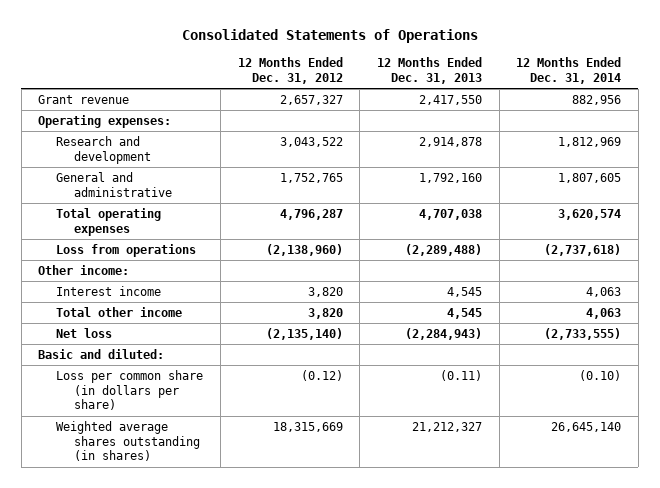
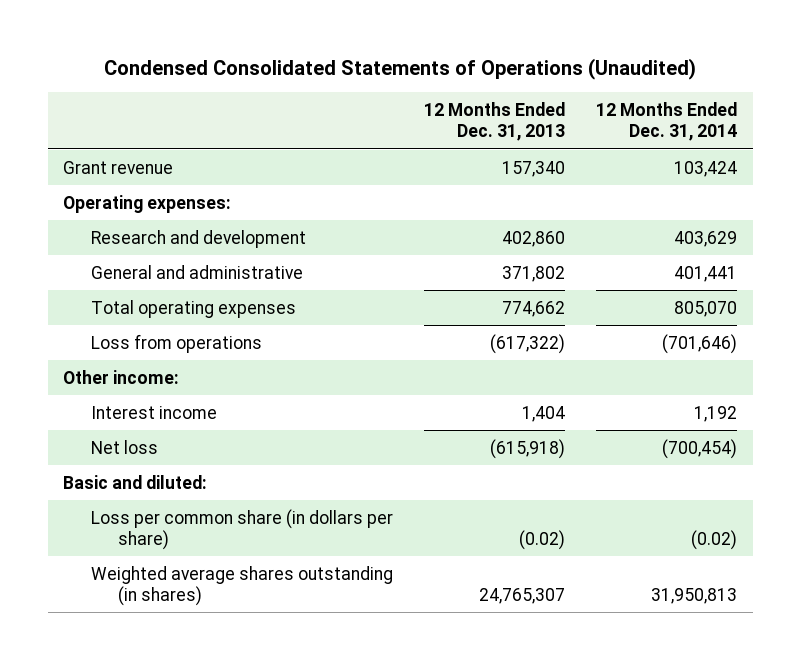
[181,29,478,44] Consolidated Statements of Operations -> [104,57,697,80] Condensed Consolidated Statements of Operations (Unaudited)
[237,57,343,84] 12 Months Ended Dec. 31, 2012 -> none
[418,95,482,106] 2,417,550 -> [501,160,565,177] 157,340
[572,95,622,106] 882,956 -> [674,160,738,177] 103,424
[418,137,482,148] 2,914,878 -> [501,230,565,247] 402,860
[558,137,622,148] 1,812,969 -> [674,230,738,247] 403,629
[418,173,482,184] 1,792,160 -> [501,265,565,282] 371,802
[558,173,622,184] 1,807,605 -> [674,265,738,282] 401,441
[418,209,482,221] 4,707,038 -> [501,300,565,317] 774,662
[558,209,622,221] 3,620,574 -> [674,300,738,317] 805,070
[404,244,482,257] (2,289,488) -> [489,333,565,354] (617,322)
[544,244,622,257] (2,737,618) -> [662,333,738,354] (701,646)
[56,307,183,318] Total other income -> none
[446,287,482,298] 4,545 -> [521,405,565,422] 1,404
[586,287,622,298] 4,063 -> [694,405,738,422] 1,192
[404,328,482,341] (2,284,943) -> [489,438,565,459] (615,918)
[544,328,622,341] (2,733,555) -> [662,438,738,459] (700,454)
[439,370,482,382] (0.11) -> [518,530,565,551] (0.02)
[579,370,622,382] (0.10) -> [691,530,738,551] (0.02)
[411,422,482,433] 21,212,327 -> [478,588,565,605] 24,765,307
[551,422,622,433] 26,645,140 -> [651,588,738,605] 31,950,813

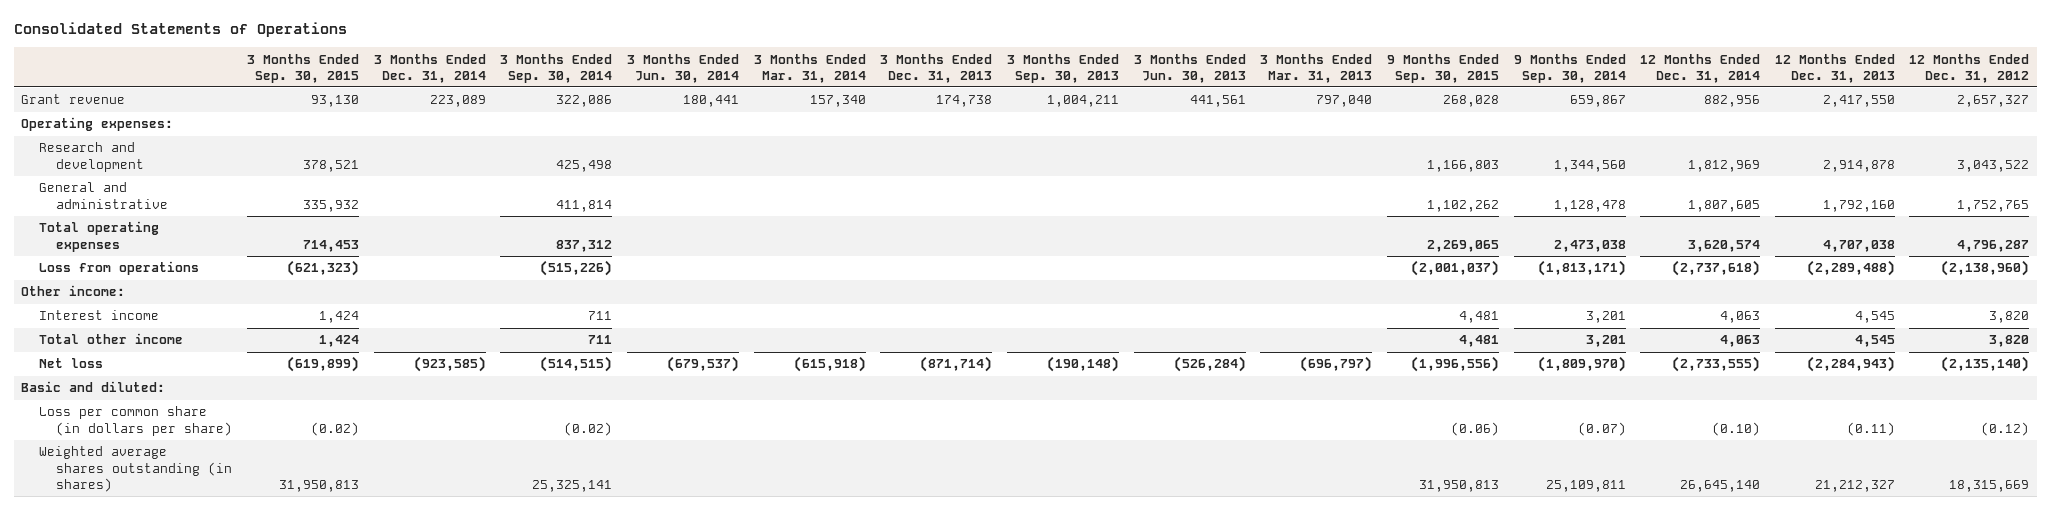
[104,57,697,80] Condensed Consolidated Statements of Operations (Unaudited) -> [13,21,347,37] Consolidated Statements of Operations
none -> [247,53,360,83] 3 Months Ended Sep. 30, 2015
none -> [373,53,486,83] 3 Months Ended Dec. 31, 2014
none -> [500,53,613,83] 3 Months Ended Sep. 30, 2014
none -> [627,53,740,83] 3 Months Ended Jun. 30, 2014
none -> [753,53,866,83] 3 Months Ended Mar. 31, 2014
none -> [880,53,993,83] 3 Months Ended Dec. 31, 2013
none -> [1006,53,1119,83] 3 Months Ended Sep. 30, 2013
none -> [1133,53,1246,83] 3 Months Ended Jun. 30, 2013
none -> [1260,53,1373,83] 3 Months Ended Mar. 31, 2013
none -> [1386,53,1499,83] 9 Months Ended Sep. 30, 2015
none -> [1513,53,1626,83] 9 Months Ended Sep. 30, 2014
none -> [1909,53,2030,83] 12 Months Ended Dec. 31, 2012
[501,160,565,177] 157,340 -> [1822,95,1895,108] 2,417,550
[674,160,738,177] 103,424 -> [1704,95,1761,108] 882,956
[501,230,565,247] 402,860 -> [1822,159,1895,172] 2,914,878
[674,230,738,247] 403,629 -> [1688,159,1761,172] 1,812,969
[501,265,565,282] 371,802 -> [1822,199,1895,212] 1,792,160
[674,265,738,282] 401,441 -> [1688,199,1761,212] 1,807,605
[501,300,565,317] 774,662 -> [1822,239,1895,252] 4,707,038
[674,300,738,317] 805,070 -> [1688,239,1761,252] 3,620,574
[489,333,565,354] (617,322) -> [1806,260,1895,277] (2,289,488)
[662,333,738,354] (701,646) -> [1672,260,1761,277] (2,737,618)
[521,405,565,422] 1,404 -> [1854,311,1895,324] 4,545
[694,405,738,422] 1,192 -> [1720,311,1761,324] 4,063
none -> [38,333,183,345] Total other income
[489,438,565,459] (615,918) -> [1806,356,1895,373] (2,284,943)
[662,438,738,459] (700,454) -> [1672,356,1761,373] (2,733,555)
[518,530,565,551] (0.02) -> [1846,421,1895,436] (0.11)
[691,530,738,551] (0.02) -> [1712,421,1761,436] (0.10)
[478,588,565,605] 24,765,307 -> [1814,479,1895,492] 21,212,327
[651,588,738,605] 31,950,813 -> [1680,479,1761,492] 26,645,140

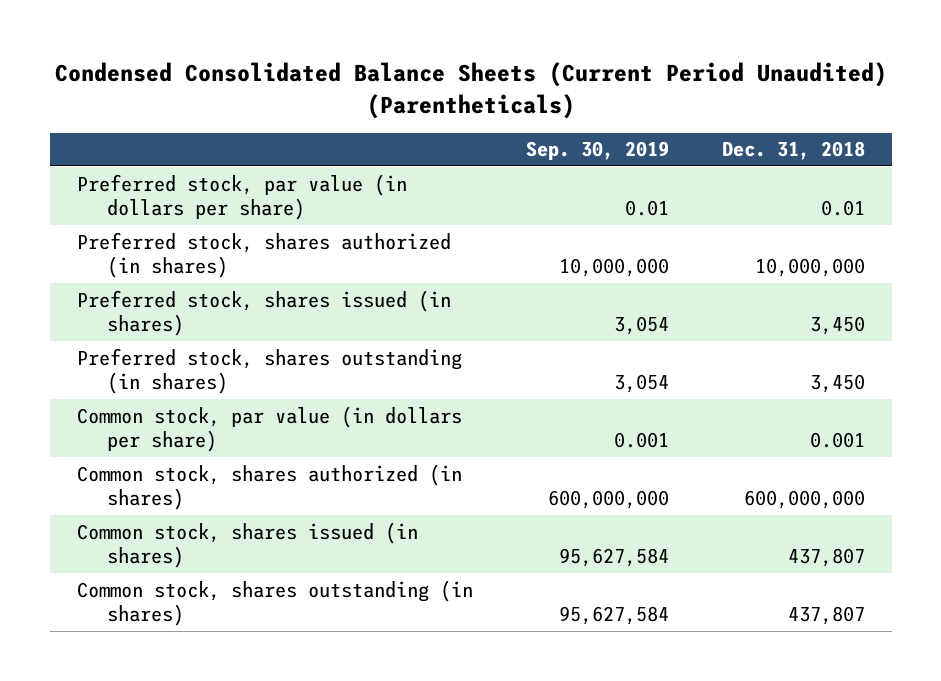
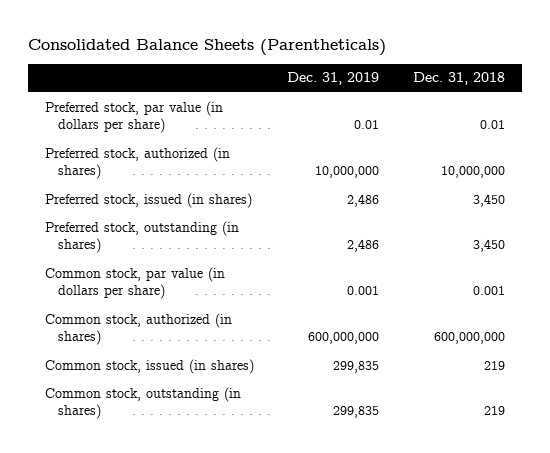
[54,62,887,119] Condensed Consolidated Balance Sheets (Current Period Unaudited) (Parentheticals) -> [27,38,386,56] Consolidated Balance Sheets (Parentheticals)
[525,141,669,161] Sep. 30, 2019 -> none
none -> [287,72,380,86] Dec. 31, 2019
[76,231,451,279] Preferred stock, shares authorized (in shares) -> [44,146,230,180] Preferred stock, authorized (in shares)
[76,289,451,337] Preferred stock, shares issued (in shares) -> [44,192,252,208] Preferred stock, issued (in shares)
[76,347,462,395] Preferred stock, shares outstanding (in shares) -> [44,220,239,254] Preferred stock, outstanding (in shares)
[76,463,462,511] Common stock, shares authorized (in shares) -> [44,312,232,346] Common stock, authorized (in shares)
[76,521,418,569] Common stock, shares issued (in shares) -> [44,358,254,374] Common stock, issued (in shares)
[787,548,865,568] 437,807 -> [484,360,506,370] 219
[76,579,473,627] Common stock, shares outstanding (in shares) -> [44,386,241,420] Common stock, outstanding (in shares)
[787,606,865,626] 437,807 -> [484,406,506,416] 219

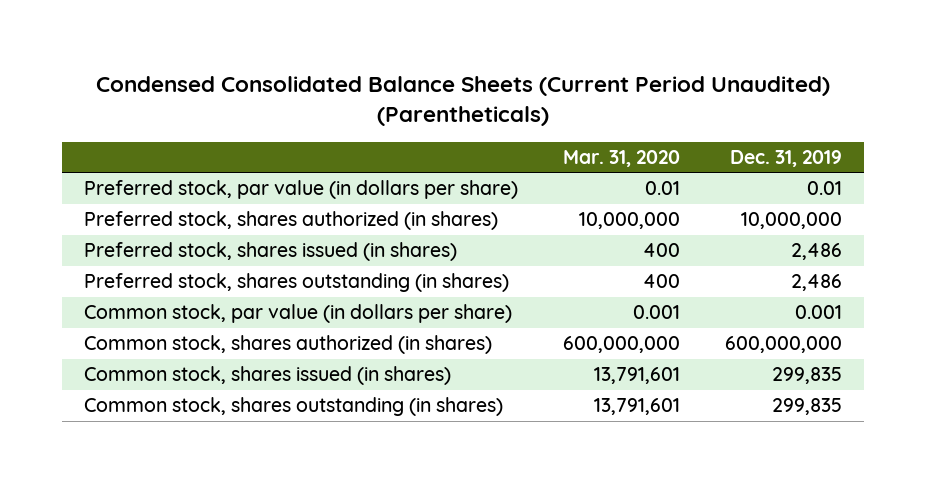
[27,38,386,56] Consolidated Balance Sheets (Parentheticals) -> [96,76,831,127] Condensed Consolidated Balance Sheets (Current Period Unaudited) (Parentheticals)
[413,72,506,86] Dec. 31, 2018 -> none
none -> [563,149,681,167] Mar. 31, 2020
[44,146,230,180] Preferred stock, authorized (in shares) -> [84,211,499,231] Preferred stock, shares authorized (in shares)
[44,192,252,208] Preferred stock, issued (in shares) -> [84,242,458,262] Preferred stock, shares issued (in shares)
[44,220,239,254] Preferred stock, outstanding (in shares) -> [84,273,510,293] Preferred stock, shares outstanding (in shares)
[44,312,232,346] Common stock, authorized (in shares) -> [84,335,493,355] Common stock, shares authorized (in shares)
[44,358,254,374] Common stock, issued (in shares) -> [84,366,452,386] Common stock, shares issued (in shares)
[44,386,241,420] Common stock, outstanding (in shares) -> [84,397,504,417] Common stock, shares outstanding (in shares)

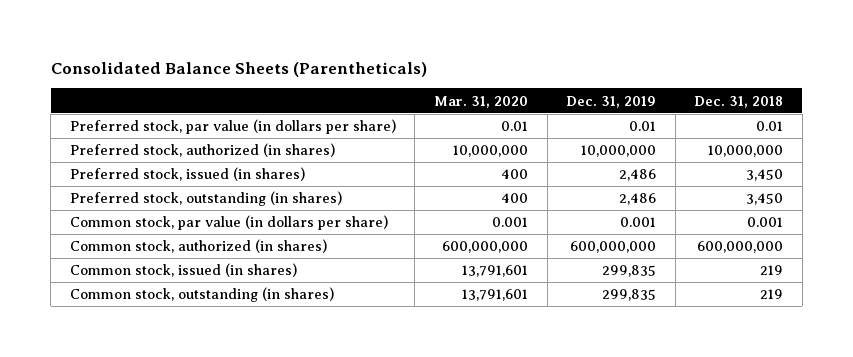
[96,76,831,127] Condensed Consolidated Balance Sheets (Current Period Unaudited) (Parentheticals) -> [50,61,427,77] Consolidated Balance Sheets (Parentheticals)
none -> [694,95,784,108] Dec. 31, 2018
[84,211,499,231] Preferred stock, shares authorized (in shares) -> [69,143,335,158] Preferred stock, authorized (in shares)
[84,242,458,262] Preferred stock, shares issued (in shares) -> [69,167,305,182] Preferred stock, issued (in shares)
[84,273,510,293] Preferred stock, shares outstanding (in shares) -> [69,191,342,207] Preferred stock, outstanding (in shares)
[84,335,493,355] Common stock, shares authorized (in shares) -> [69,239,327,254] Common stock, authorized (in shares)
[84,366,452,386] Common stock, shares issued (in shares) -> [69,263,297,278] Common stock, issued (in shares)
[84,397,504,417] Common stock, shares outstanding (in shares) -> [69,287,334,303] Common stock, outstanding (in shares)

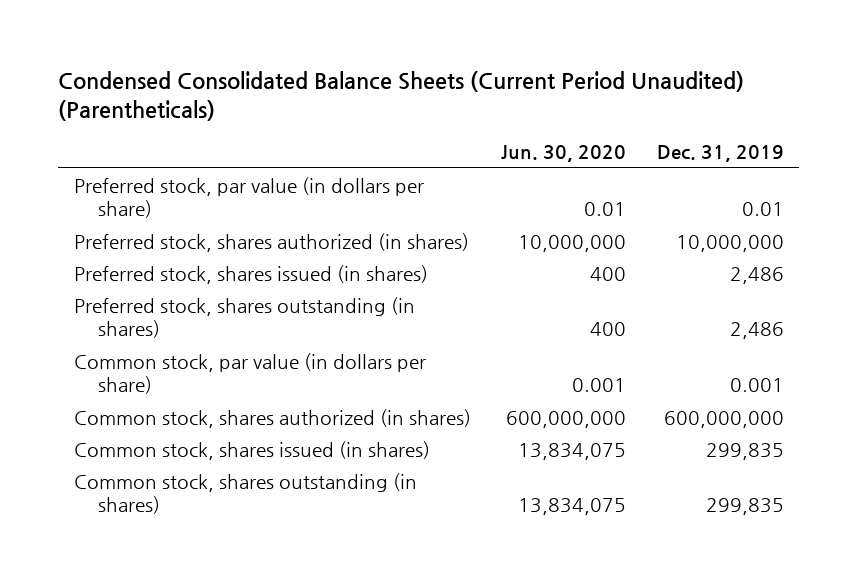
[50,61,427,77] Consolidated Balance Sheets (Parentheticals) -> [58,70,745,121] Condensed Consolidated Balance Sheets (Current Period Unaudited) (Parentheticals)
[434,95,529,108] Mar. 31, 2020 -> none
[694,95,784,108] Dec. 31, 2018 -> none
none -> [501,145,627,163] Jun. 30, 2020
[69,143,335,158] Preferred stock, authorized (in shares) -> [73,232,469,252] Preferred stock, shares authorized (in shares)
[69,167,305,182] Preferred stock, issued (in shares) -> [73,264,428,284] Preferred stock, shares issued (in shares)
[69,191,342,207] Preferred stock, outstanding (in shares) -> [73,296,415,339] Preferred stock, shares outstanding (in shares)
[69,239,327,254] Common stock, authorized (in shares) -> [73,408,471,428] Common stock, shares authorized (in shares)
[69,263,297,278] Common stock, issued (in shares) -> [73,440,430,460] Common stock, shares issued (in shares)
[69,287,334,303] Common stock, outstanding (in shares) -> [73,472,417,515] Common stock, shares outstanding (in shares)

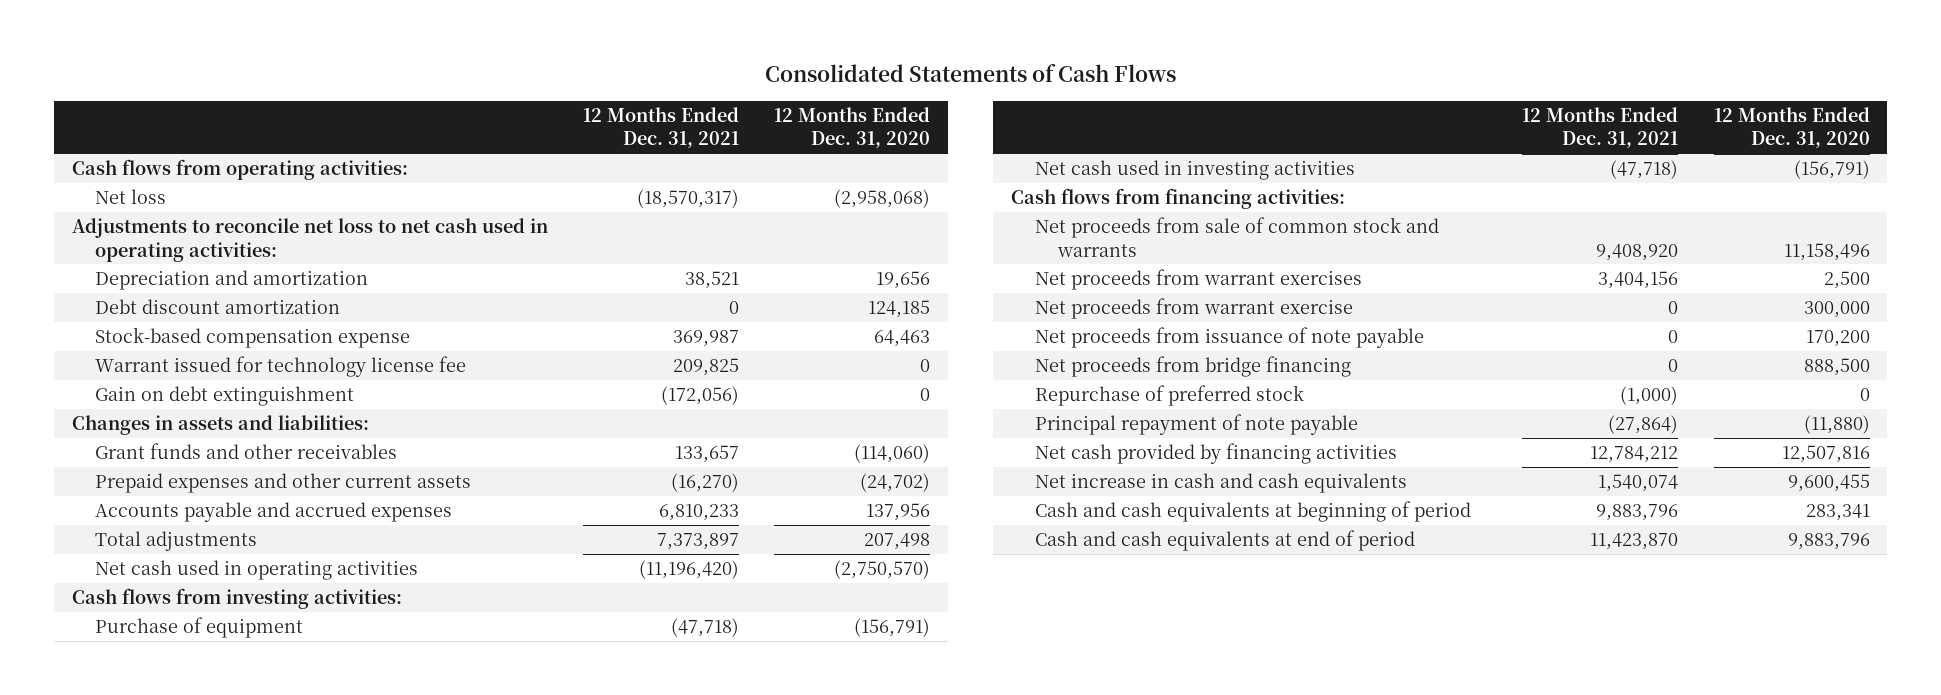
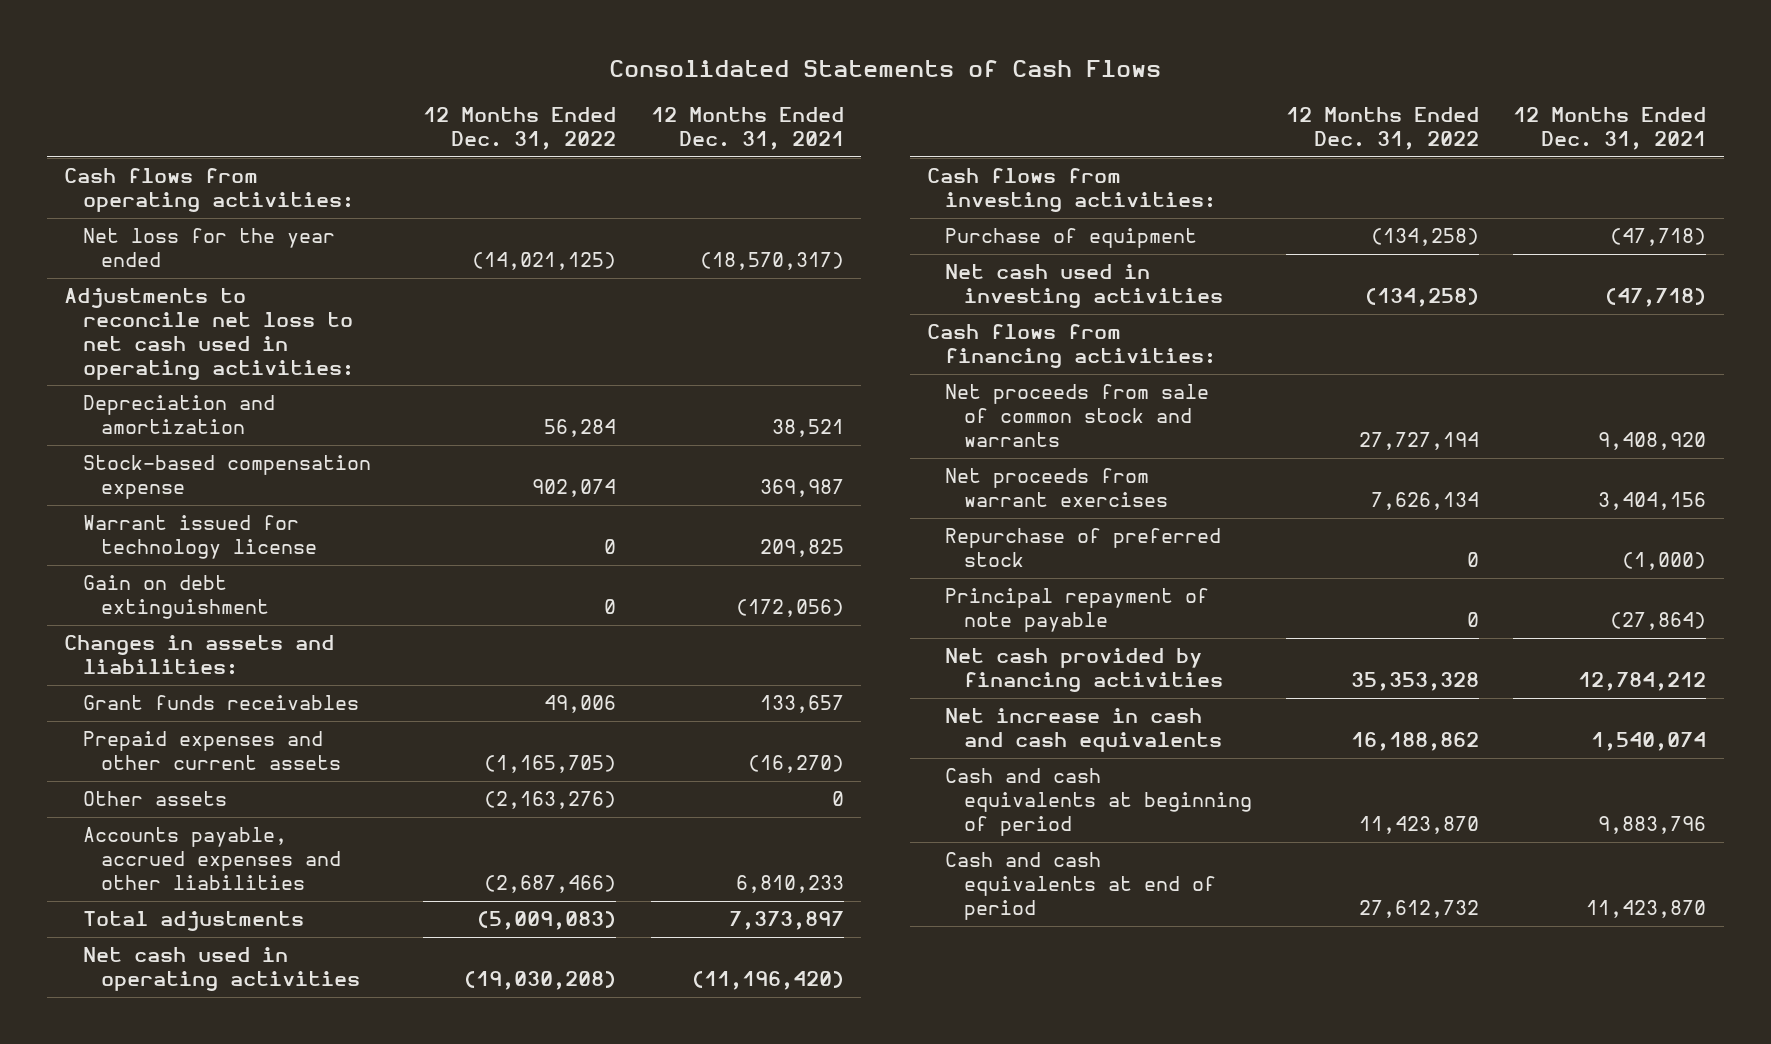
[774,106,931,149] 12 Months Ended Dec. 31, 2020 -> none
none -> [423,107,617,151] 12 Months Ended Dec. 31, 2022
[95,189,167,205] Net loss -> [82,228,335,268] Net loss for the year ended
[95,299,341,315] Debt discount amortization -> none
[95,356,467,378] Warrant issued for technology license fee -> [82,515,317,560] Warrant issued for technology license
[95,443,398,460] Grant funds and other receivables -> [82,695,359,711] Grant funds receivables
none -> [82,791,227,807] Other assets
[95,502,453,523] Accounts payable and accrued expenses -> [82,827,341,890] Accounts payable, accrued expenses and other liabilities
[1034,298,1353,320] Net proceeds from warrant exercise -> none
[1034,327,1424,349] Net proceeds from issuance of note payable -> none
[1034,356,1351,378] Net proceeds from bridge financing -> none

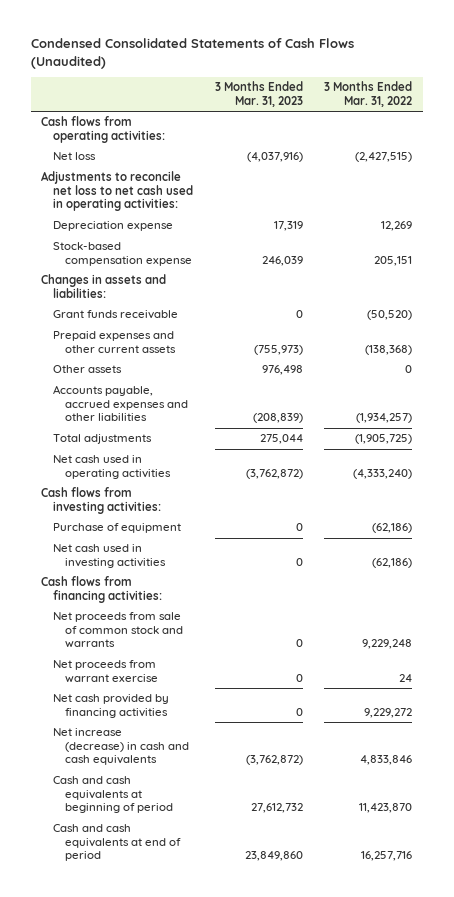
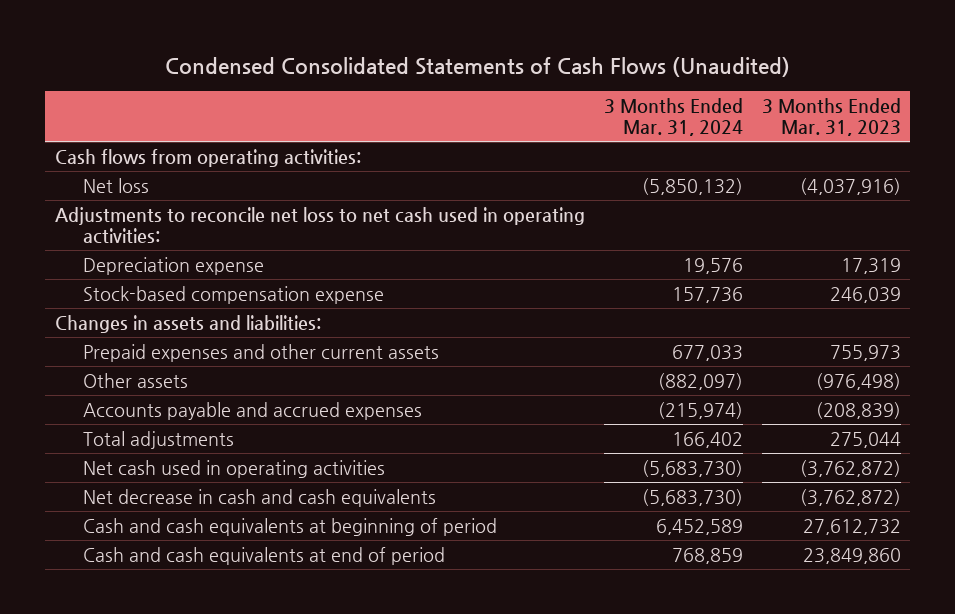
[324,81,413,107] 3 Months Ended Mar. 31, 2022 -> none
none -> [603,97,743,136] 3 Months Ended Mar. 31, 2024
[53,310,179,320] Grant funds receivable -> none
[253,344,303,355] (755,973) -> [829,344,901,361] 755,973
[261,365,303,376] 976,498 -> [815,372,901,390] (976,498)
[53,385,188,422] Accounts payable, accrued expenses and other liabilities -> [83,401,423,420] Accounts payable and accrued expenses
[41,487,162,514] Cash flows from investing activities: -> none
[53,523,182,534] Purchase of equipment -> none
[53,544,166,568] Net cash used in investing activities -> none
[41,576,163,603] Cash flows from financing activities: -> none
[53,612,183,649] Net proceeds from sale of common stock and warrants -> none
[53,660,158,683] Net proceeds from warrant exercise -> none
[53,694,170,718] Net cash provided by financing activities -> none
[53,728,189,766] Net increase (decrease) in cash and cash equivalents -> [83,488,437,507] Net decrease in cash and cash equivalents

